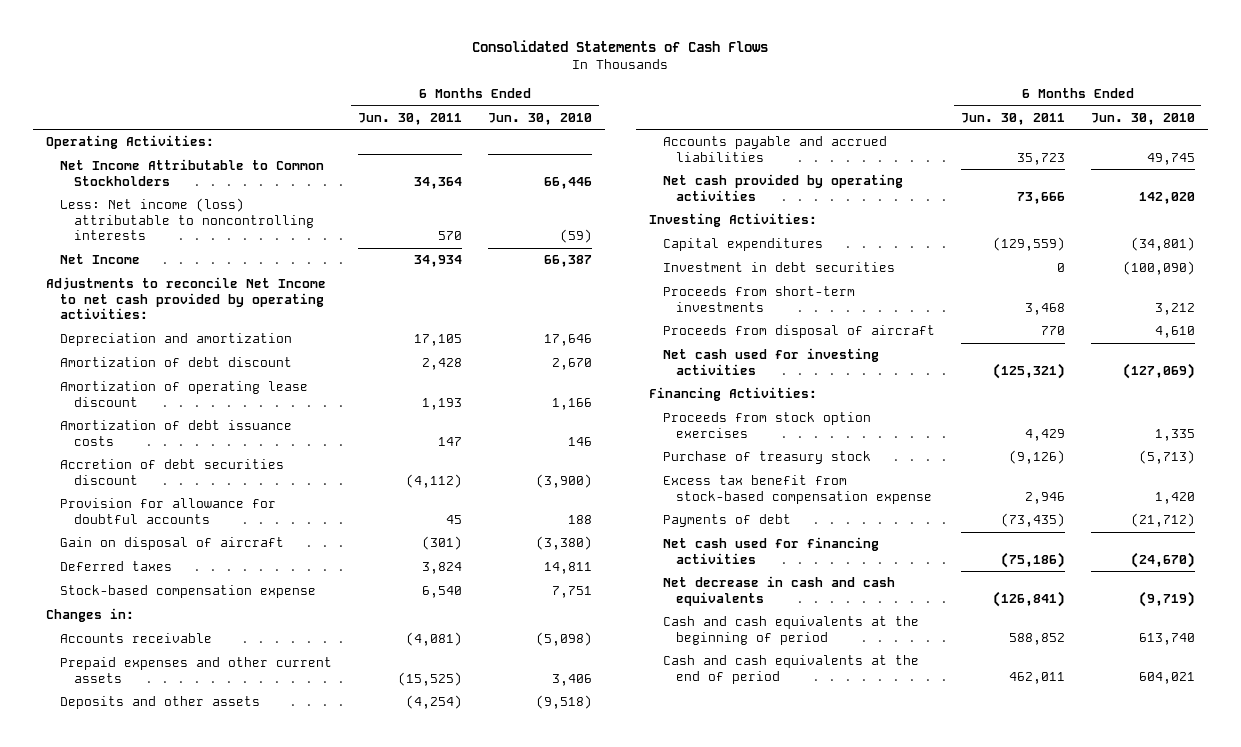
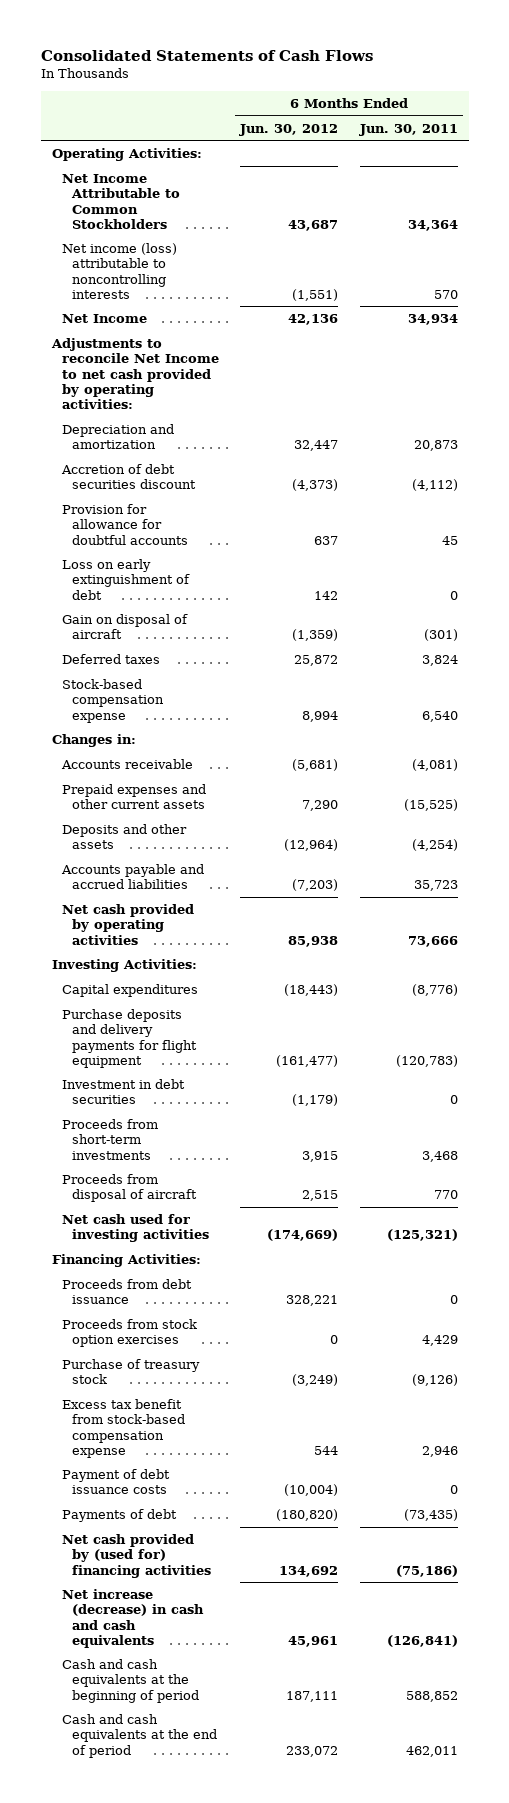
[488,112,593,125] Jun. 30, 2010 -> none
none -> [239,123,339,136] Jun. 30, 2012
[59,198,314,240] Less: Net income (loss) attributable to noncontrolling interests -> [61,243,177,299] Net income (loss) attributable to noncontrolling interests
[59,357,292,368] Amortization of debt discount -> none
[59,381,308,407] Amortization of operating lease discount -> none
[59,420,292,446] Amortization of debt issuance costs -> none
[413,334,462,347] 17,105 -> [413,440,458,452] 20,873
none -> [61,559,190,600] Loss on early extinguishment of debt
[992,237,1065,252] (129,559) -> [411,984,458,997] (8,776)
none -> [61,1009,197,1068] Purchase deposits and delivery payments for flight equipment
none -> [61,1279,192,1305] Proceeds from debt issuance
none -> [61,1469,170,1495] Payment of debt issuance costs
[662,537,879,564] Net cash used for financing activities -> [61,1534,211,1578] Net cash provided by (used for) financing activities
[662,576,895,606] Net decrease in cash and cash equivalents -> [61,1589,204,1648] Net increase (decrease) in cash and cash equivalents

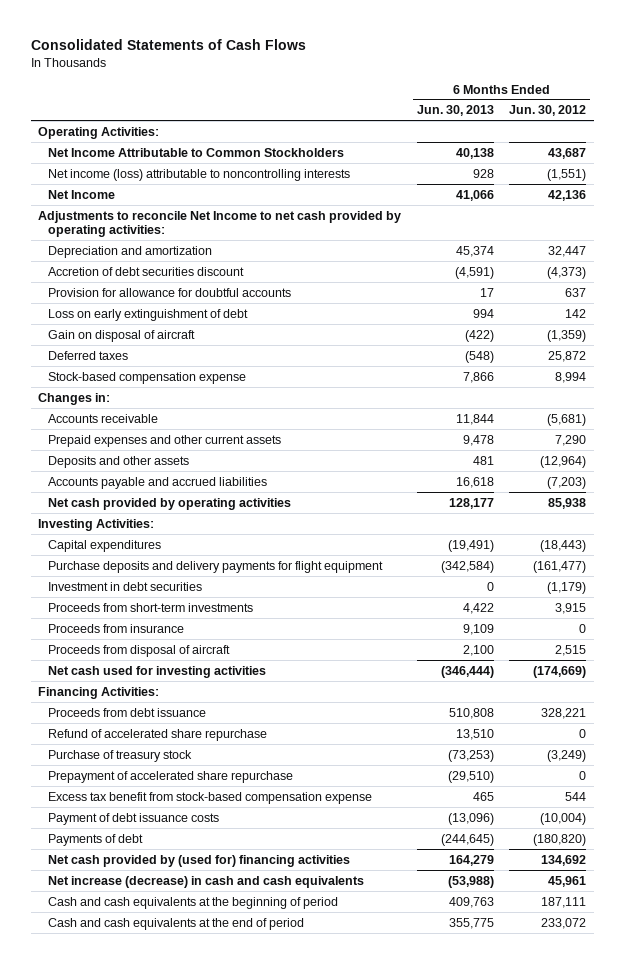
[358,123,458,136] Jun. 30, 2011 -> none
none -> [416,105,494,117] Jun. 30, 2013
none -> [48,623,185,633] Proceeds from insurance
[61,1319,197,1348] Proceeds from stock option exercises -> none
none -> [48,728,268,741] Refund of accelerated share repurchase
none -> [48,770,294,783] Prepayment of accelerated share repurchase

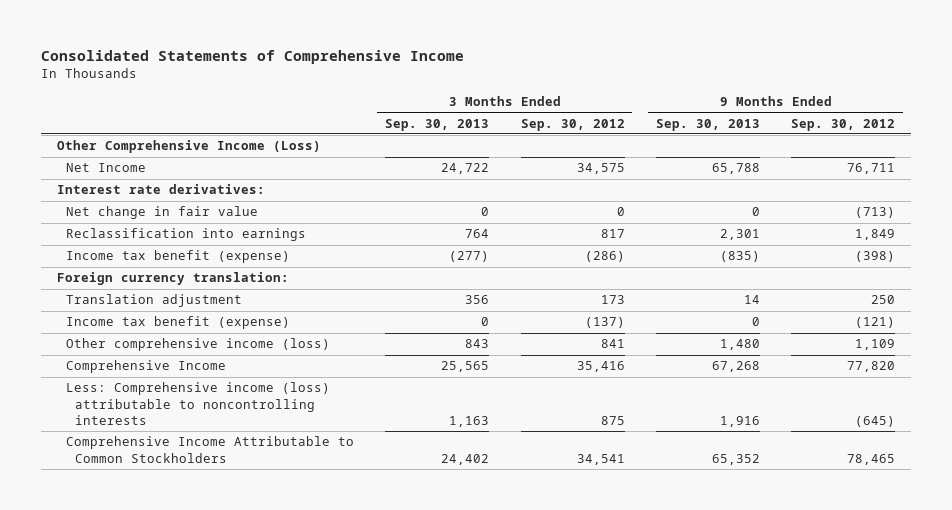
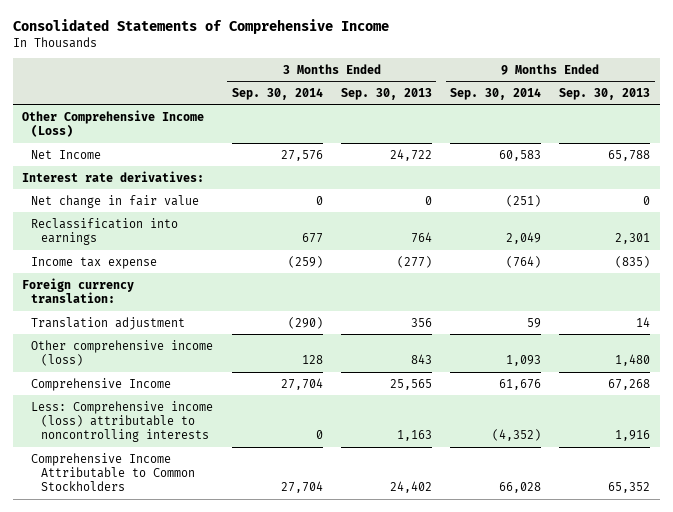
[520,118,625,131] Sep. 30, 2012 -> none
[791,118,896,131] Sep. 30, 2012 -> none
none -> [231,87,323,100] Sep. 30, 2014
none -> [450,87,542,100] Sep. 30, 2014
[65,250,290,264] Income tax benefit (expense) -> [31,256,158,269] Income tax expense
[65,316,290,330] Income tax benefit (expense) -> none

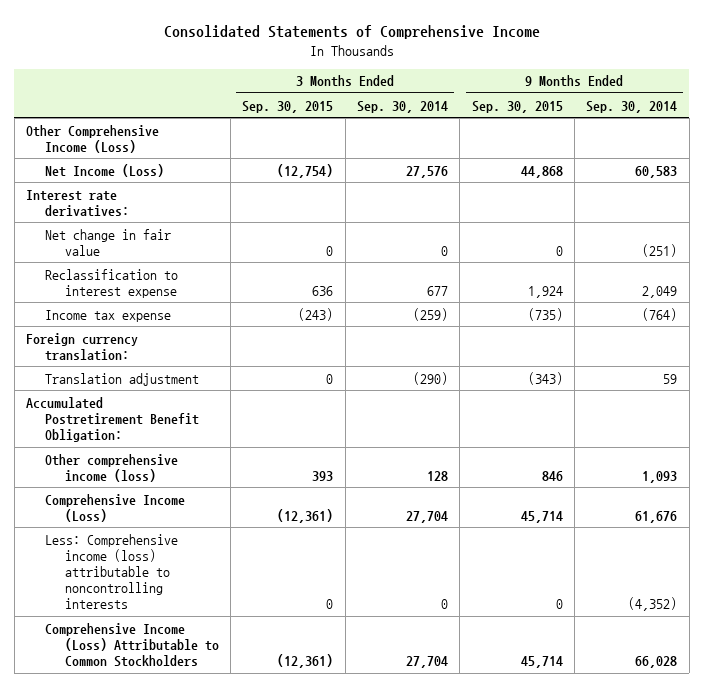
[340,87,432,100] Sep. 30, 2013 -> none
[559,87,651,100] Sep. 30, 2013 -> none
none -> [242,100,334,113] Sep. 30, 2015
none -> [471,100,563,113] Sep. 30, 2015
[31,149,102,159] Net Income -> [45,163,165,177] Net Income (Loss)
[31,217,179,246] Reclassification into earnings -> [45,268,179,298] Reclassification to interest expense
none -> [25,396,200,443] Accumulated Postretirement Benefit Obligation:
[31,377,172,391] Comprehensive Income -> [45,493,186,522] Comprehensive Income (Loss)
[31,452,195,492] Comprehensive Income Attributable to Common Stockholders -> [45,622,219,668] Comprehensive Income (Loss) Attributable to Common Stockholders

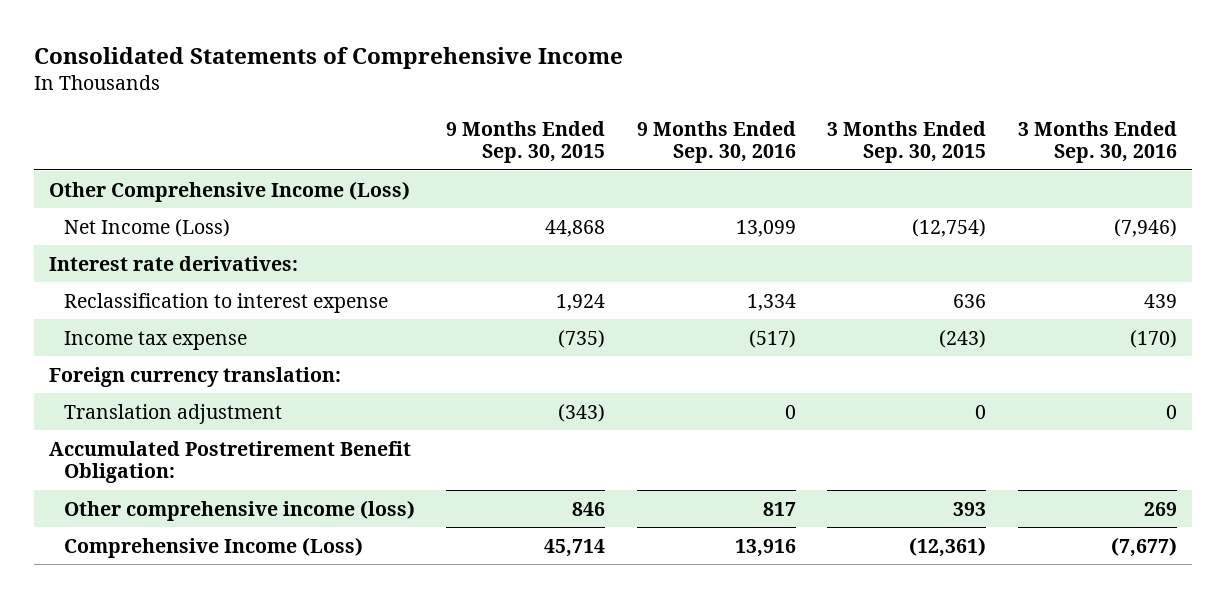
[356,100,448,113] Sep. 30, 2014 -> none
[586,100,678,113] Sep. 30, 2014 -> none
none -> [636,120,796,164] 9 Months Ended Sep. 30, 2016
none -> [1017,120,1177,164] 3 Months Ended Sep. 30, 2016
[45,228,172,256] Net change in fair value -> none
[45,533,179,610] Less: Comprehensive income (loss) attributable to noncontrolling interests -> none
[45,622,219,668] Comprehensive Income (Loss) Attributable to Common Stockholders -> none

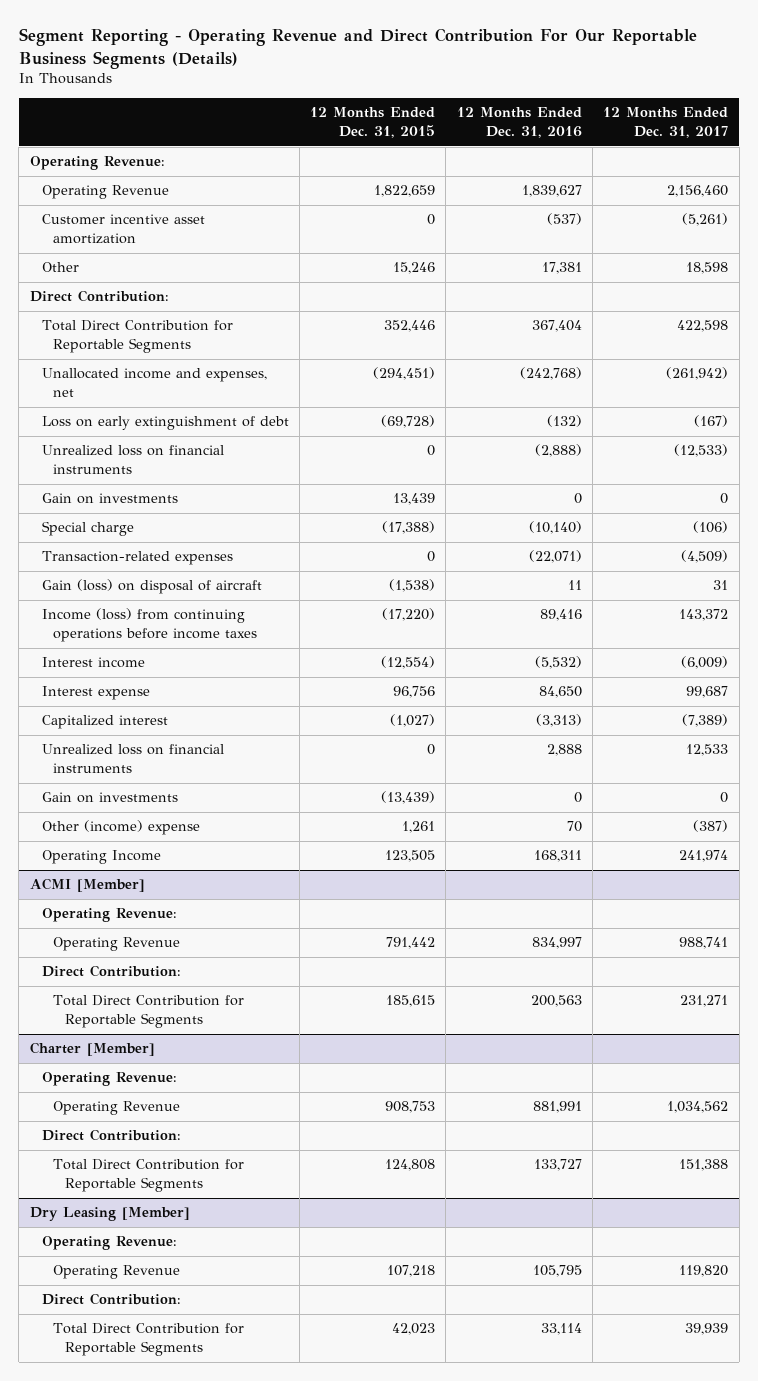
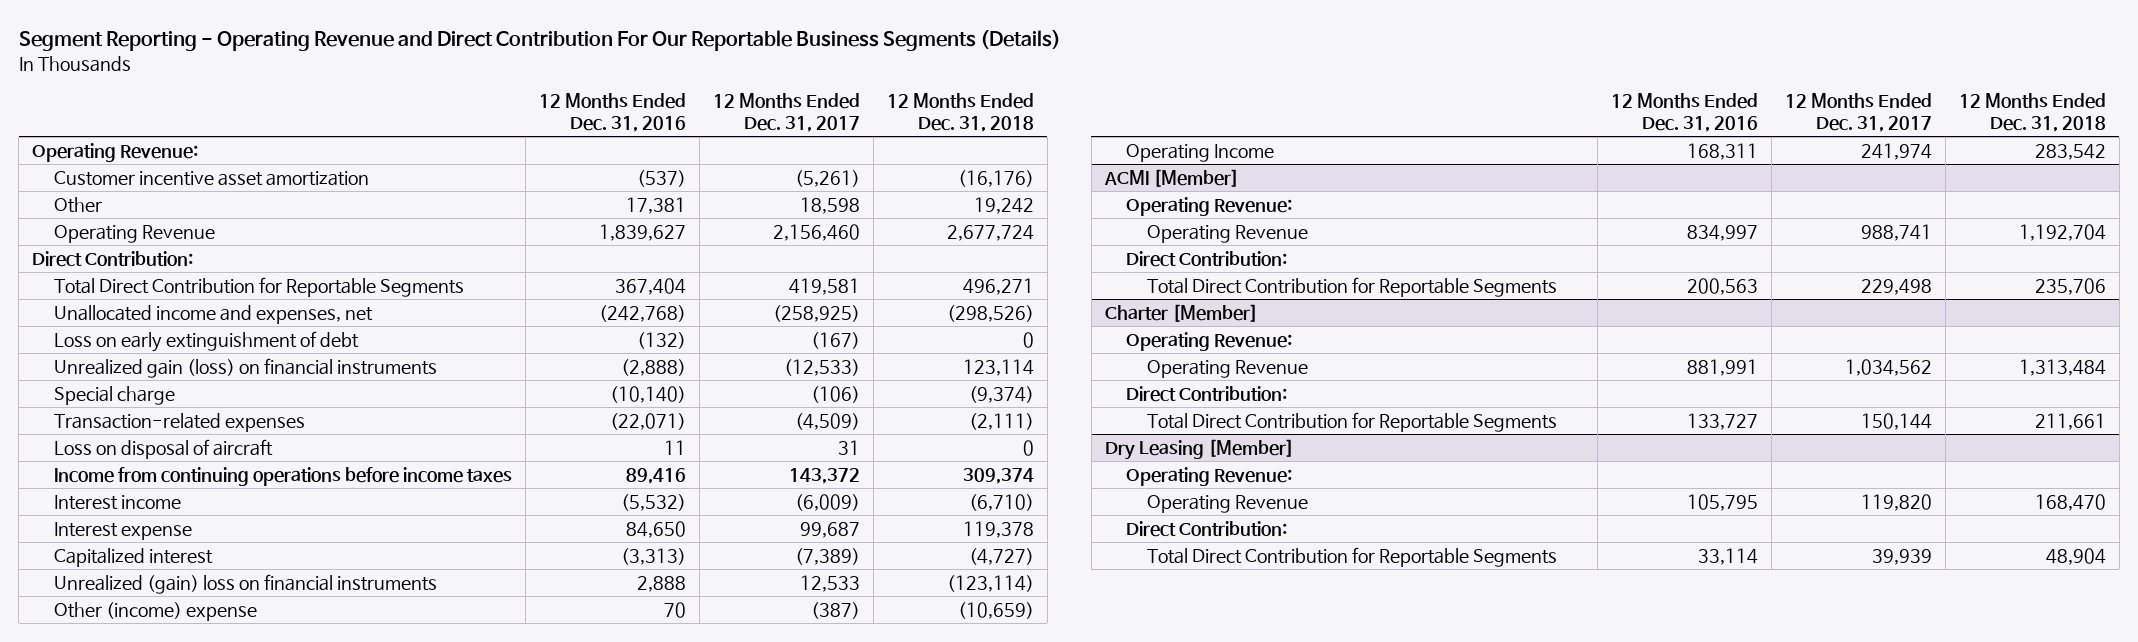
[310,107,436,139] 12 Months Ended Dec. 31, 2015 -> none
none -> [886,93,1034,133] 12 Months Ended Dec. 31, 2018
[41,185,169,200] Operating Revenue -> [53,224,215,243] Operating Revenue
[677,320,729,333] 422,598 -> [788,277,860,295] 419,581
[666,367,729,381] (261,942) -> [772,304,860,322] (258,925)
[41,493,178,505] Gain on investments -> none
[41,445,224,475] Unrealized loss on financial instruments -> [53,357,437,378] Unrealized gain (loss) on financial instruments
[41,579,262,595] Gain (loss) on disposal of aircraft -> [53,438,273,459] Loss on disposal of aircraft
[41,608,258,643] Income (loss) from continuing operations before income taxes -> [53,466,512,486] Income from continuing operations before income taxes
[41,792,178,804] Gain on investments -> none
[41,744,224,774] Unrealized loss on financial instruments -> [53,573,437,594] Unrealized (gain) loss on financial instruments
[680,995,729,1008] 231,271 -> [1860,278,1932,295] 229,498
[679,1159,729,1172] 151,388 -> [1860,412,1932,430] 150,144

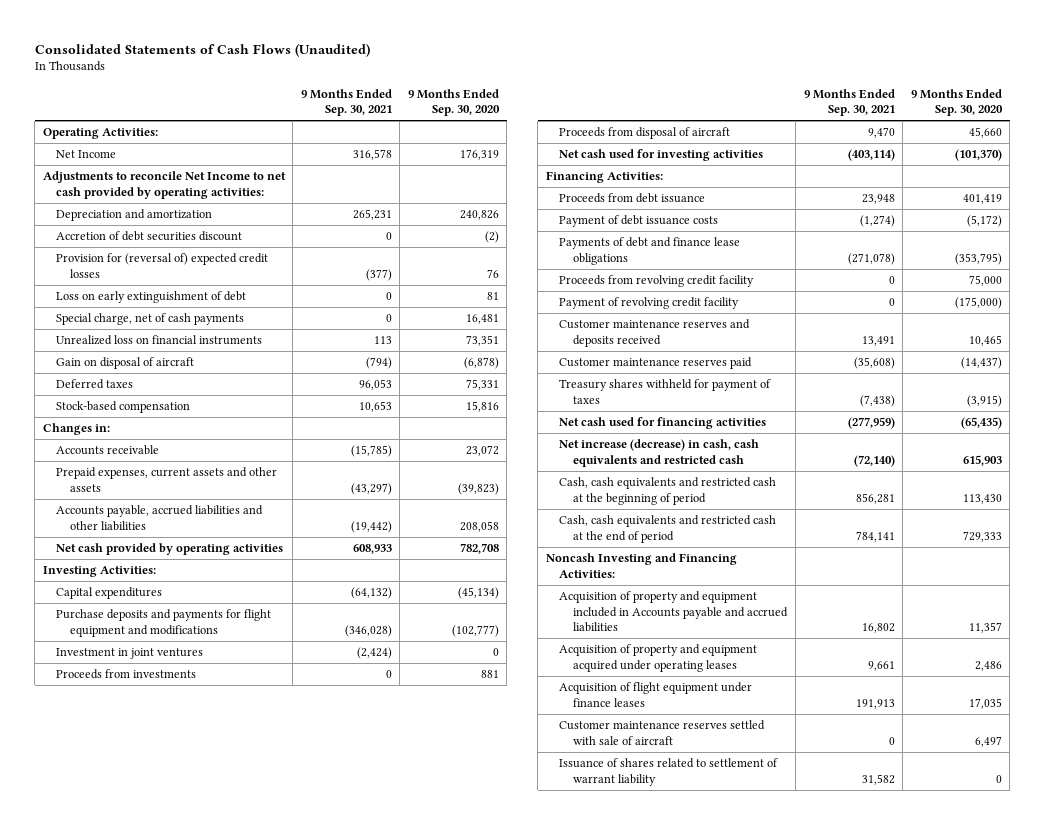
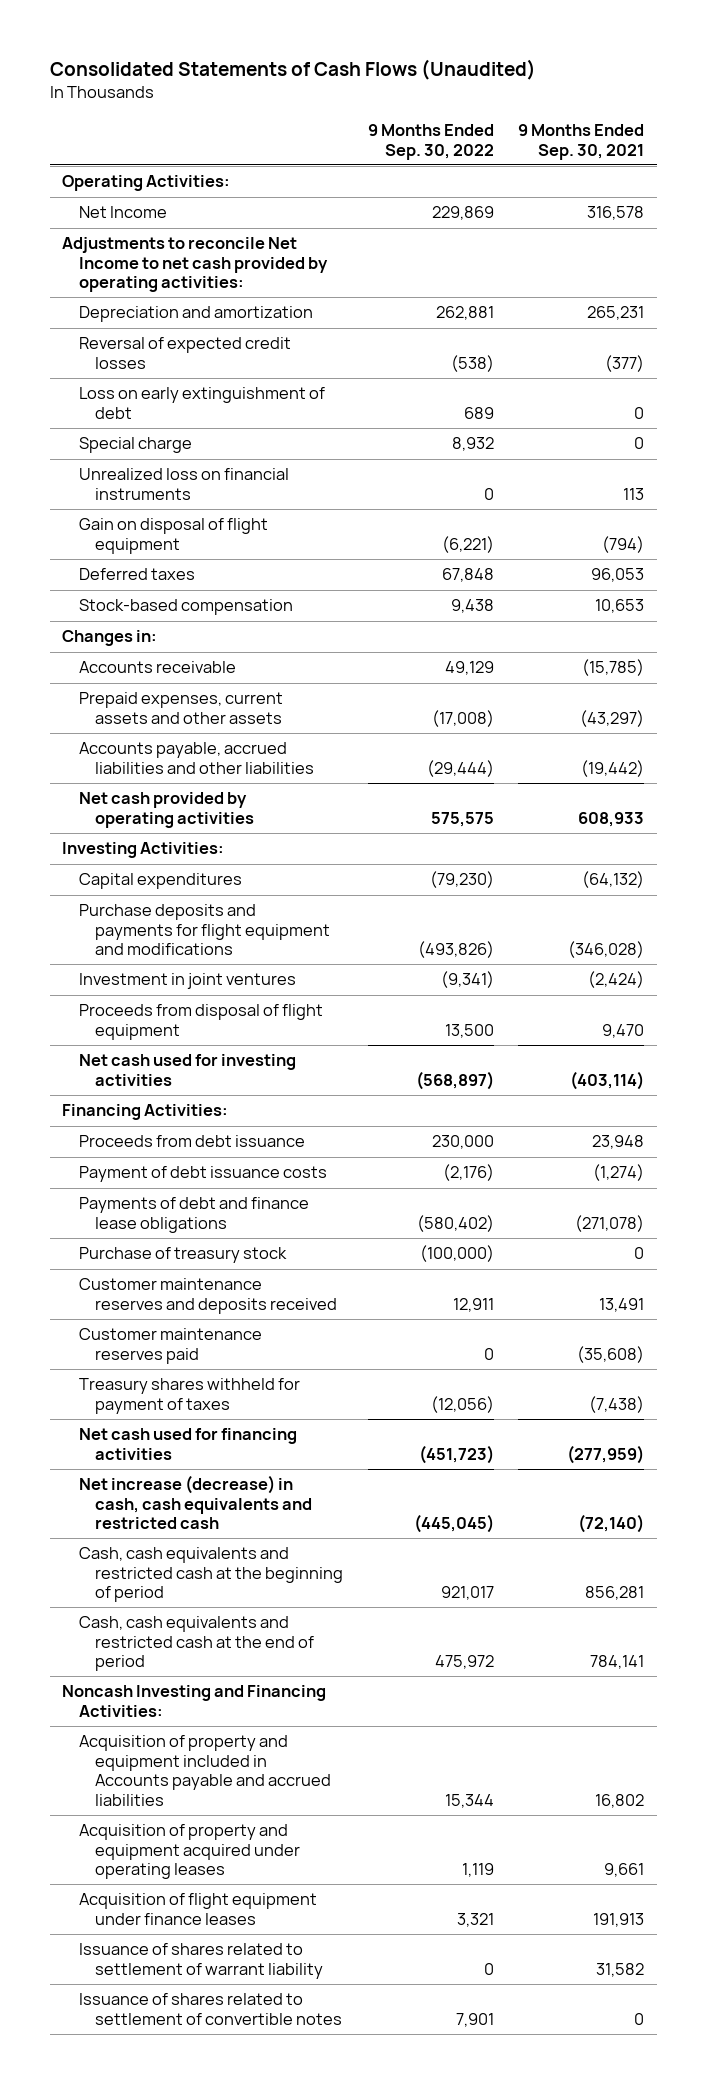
[407,88,500,117] 9 Months Ended Sep. 30, 2020 -> none
none -> [367,124,494,160] 9 Months Ended Sep. 30, 2022
[56,231,243,242] Accretion of debt securities discount -> none
[56,253,269,278] Provision for (reversal of) expected credit losses -> [78,337,291,369] Reversal of expected credit losses
[56,313,245,326] Special charge, net of cash payments -> none
none -> [78,437,192,454] Special charge
[56,357,195,370] Gain on disposal of aircraft -> [78,518,268,554] Gain on disposal of flight equipment
[56,669,197,680] Proceeds from investments -> none
[559,127,731,140] Proceeds from disposal of aircraft -> [78,1004,323,1040] Proceeds from disposal of flight equipment
[559,275,755,288] Proceeds from revolving credit facility -> none
[559,297,740,310] Payment of revolving credit facility -> none
none -> [78,1247,287,1264] Purchase of treasury stock
[559,720,766,745] Customer maintenance reserves settled with sale of aircraft -> none
none -> [78,1993,343,2025] Issuance of shares related to settlement of convertible notes

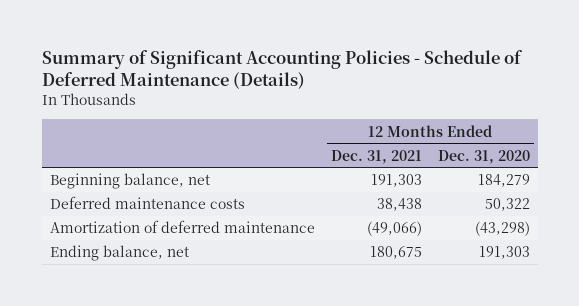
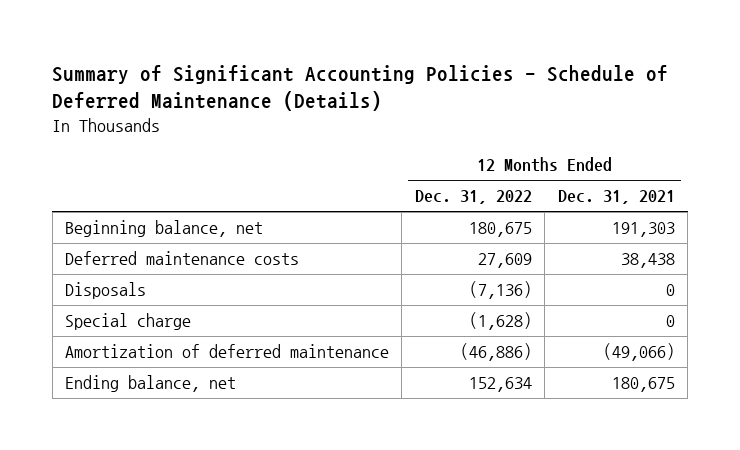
[437,149,530,164] Dec. 31, 2020 -> none
none -> [414,190,532,205] Dec. 31, 2022
none -> [65,282,147,300] Disposals
none -> [65,313,192,331] Special charge

